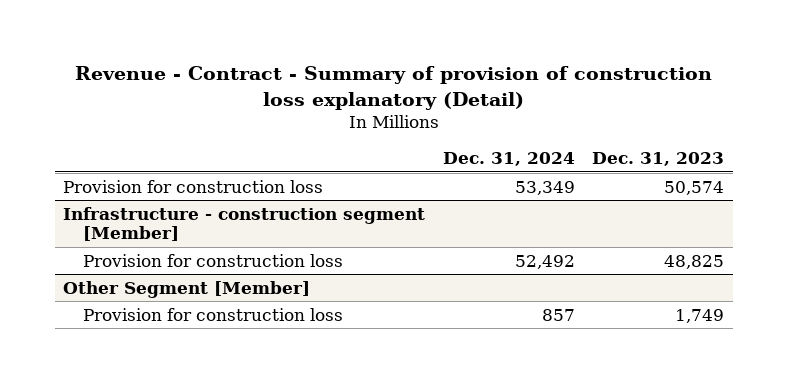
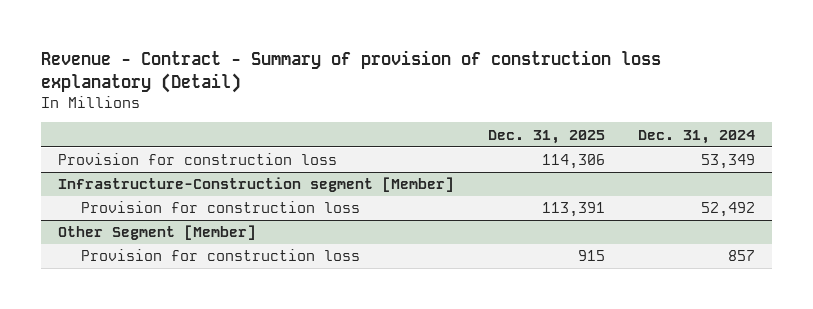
[591,152,724,167] Dec. 31, 2023 -> none
none -> [487,129,605,144] Dec. 31, 2025
[63,206,426,242] Infrastructure - construction segment [Member] -> [58,177,455,193] Infrastructure-Construction segment [Member]

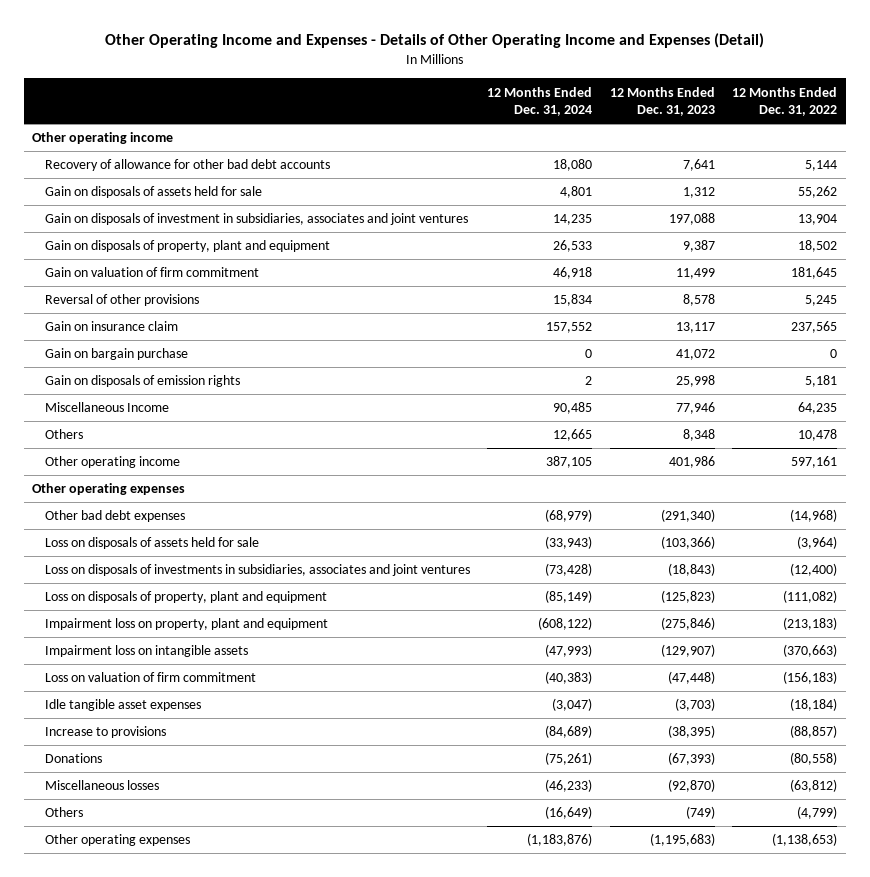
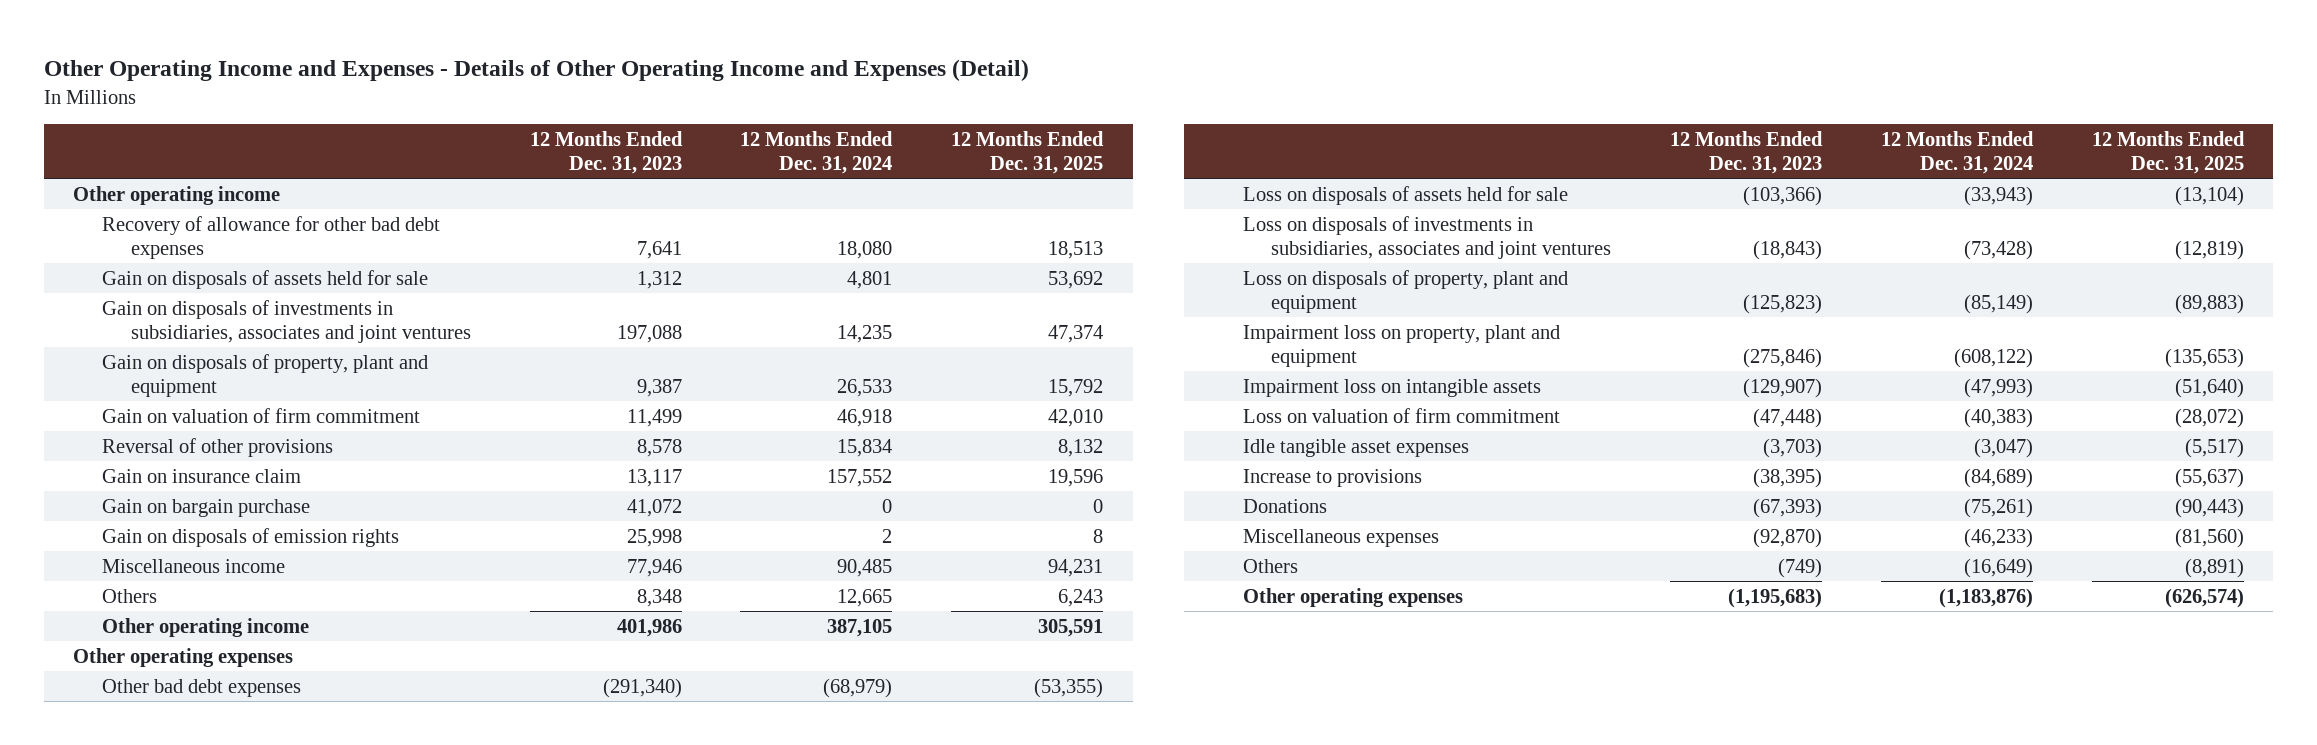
[732,86,838,117] 12 Months Ended Dec. 31, 2022 -> none
none -> [951,130,1105,175] 12 Months Ended Dec. 31, 2025
[44,159,330,172] Recovery of allowance for other bad debt accounts -> [101,215,440,259] Recovery of allowance for other bad debt expenses
[44,213,468,226] Gain on disposals of investment in subsidiaries, associates and joint ventures -> [101,299,471,343] Gain on disposals of investments in subsidiaries, associates and joint ventures
[44,402,169,413] Miscellaneous Income -> [101,558,285,573] Miscellaneous income
[44,780,159,791] Miscellaneous losses -> [1242,528,1439,547] Miscellaneous expenses

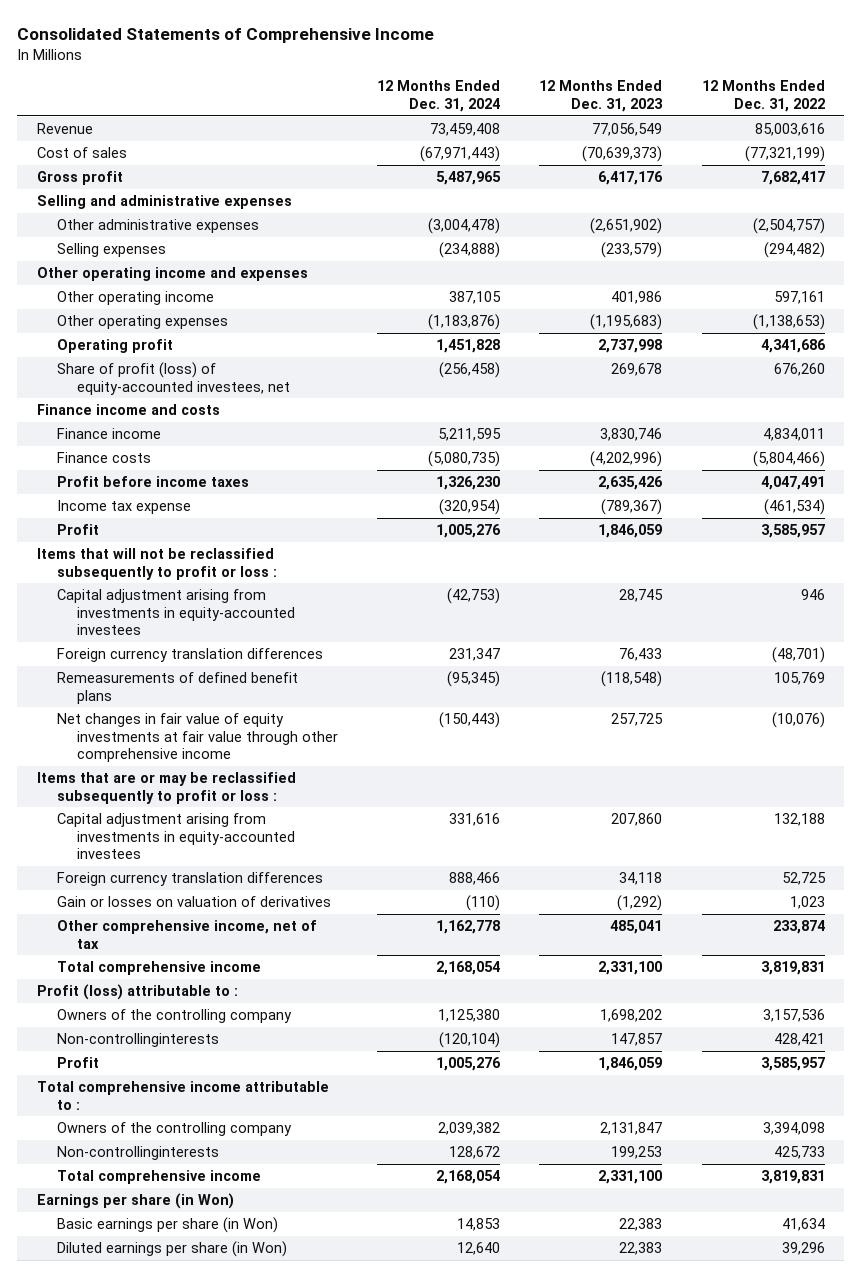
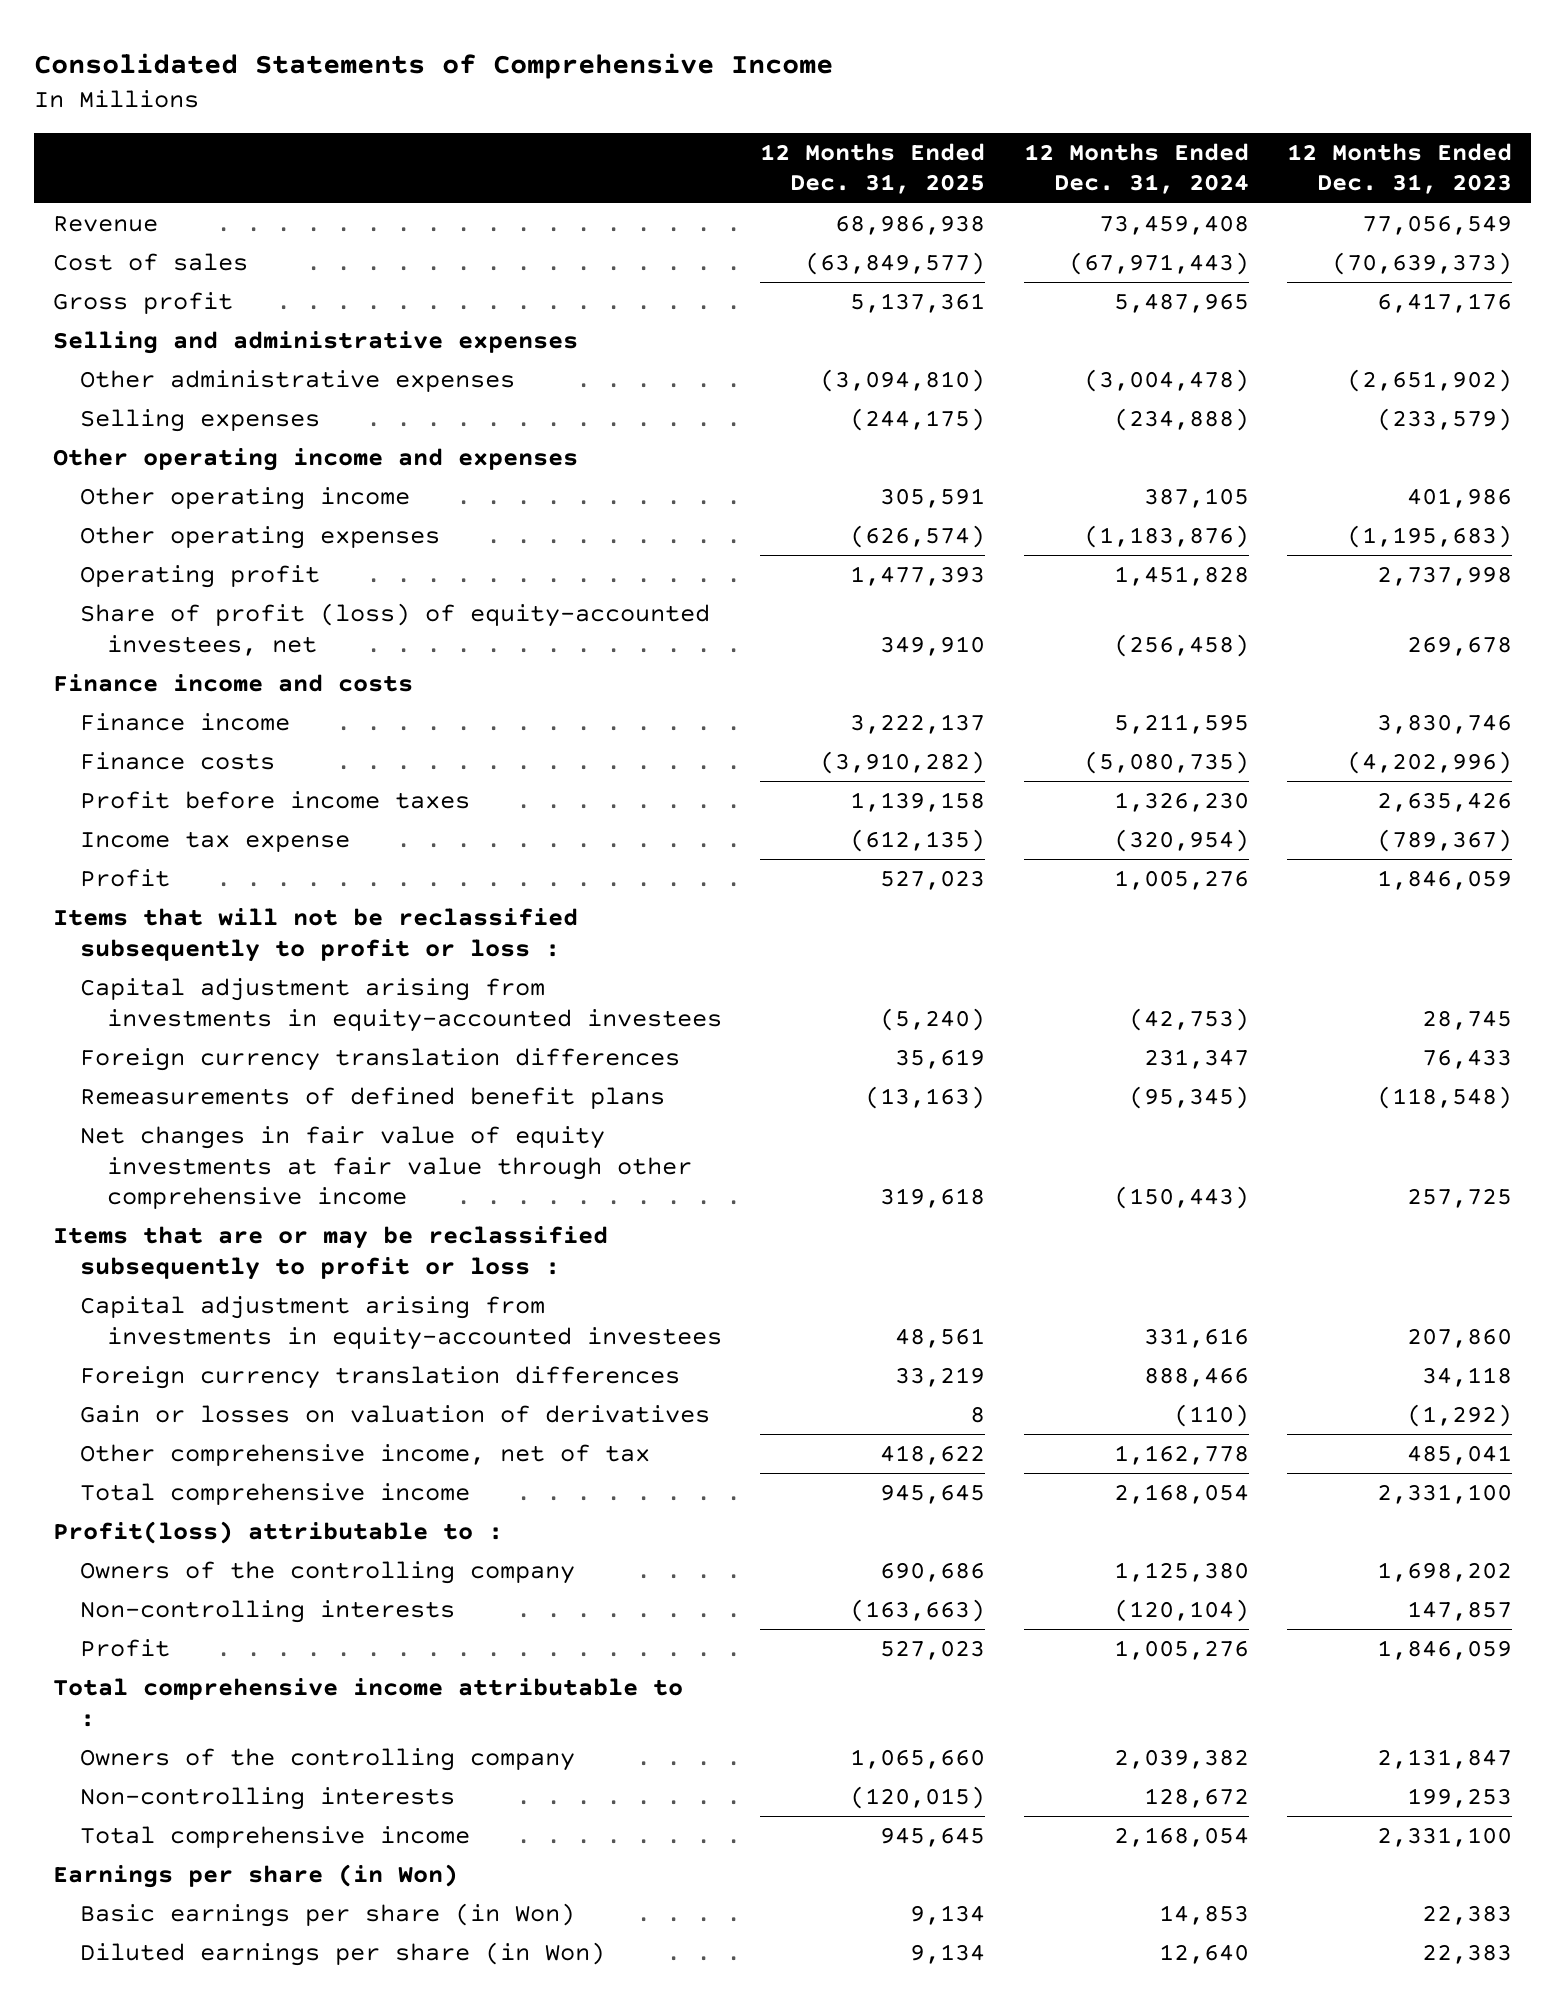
[701,80,825,113] 12 Months Ended Dec. 31, 2022 -> none
none -> [760,142,986,195] 12 Months Ended Dec. 31, 2025
[36,984,238,1001] Profit (loss) attributable to : -> [52,1521,503,1545] Profit(loss) attributable to :
[56,1033,219,1048] Non-controllinginterests -> [79,1600,455,1624] Non-controlling interests
[56,1146,219,1161] Non-controllinginterests -> [79,1787,455,1811] Non-controlling interests

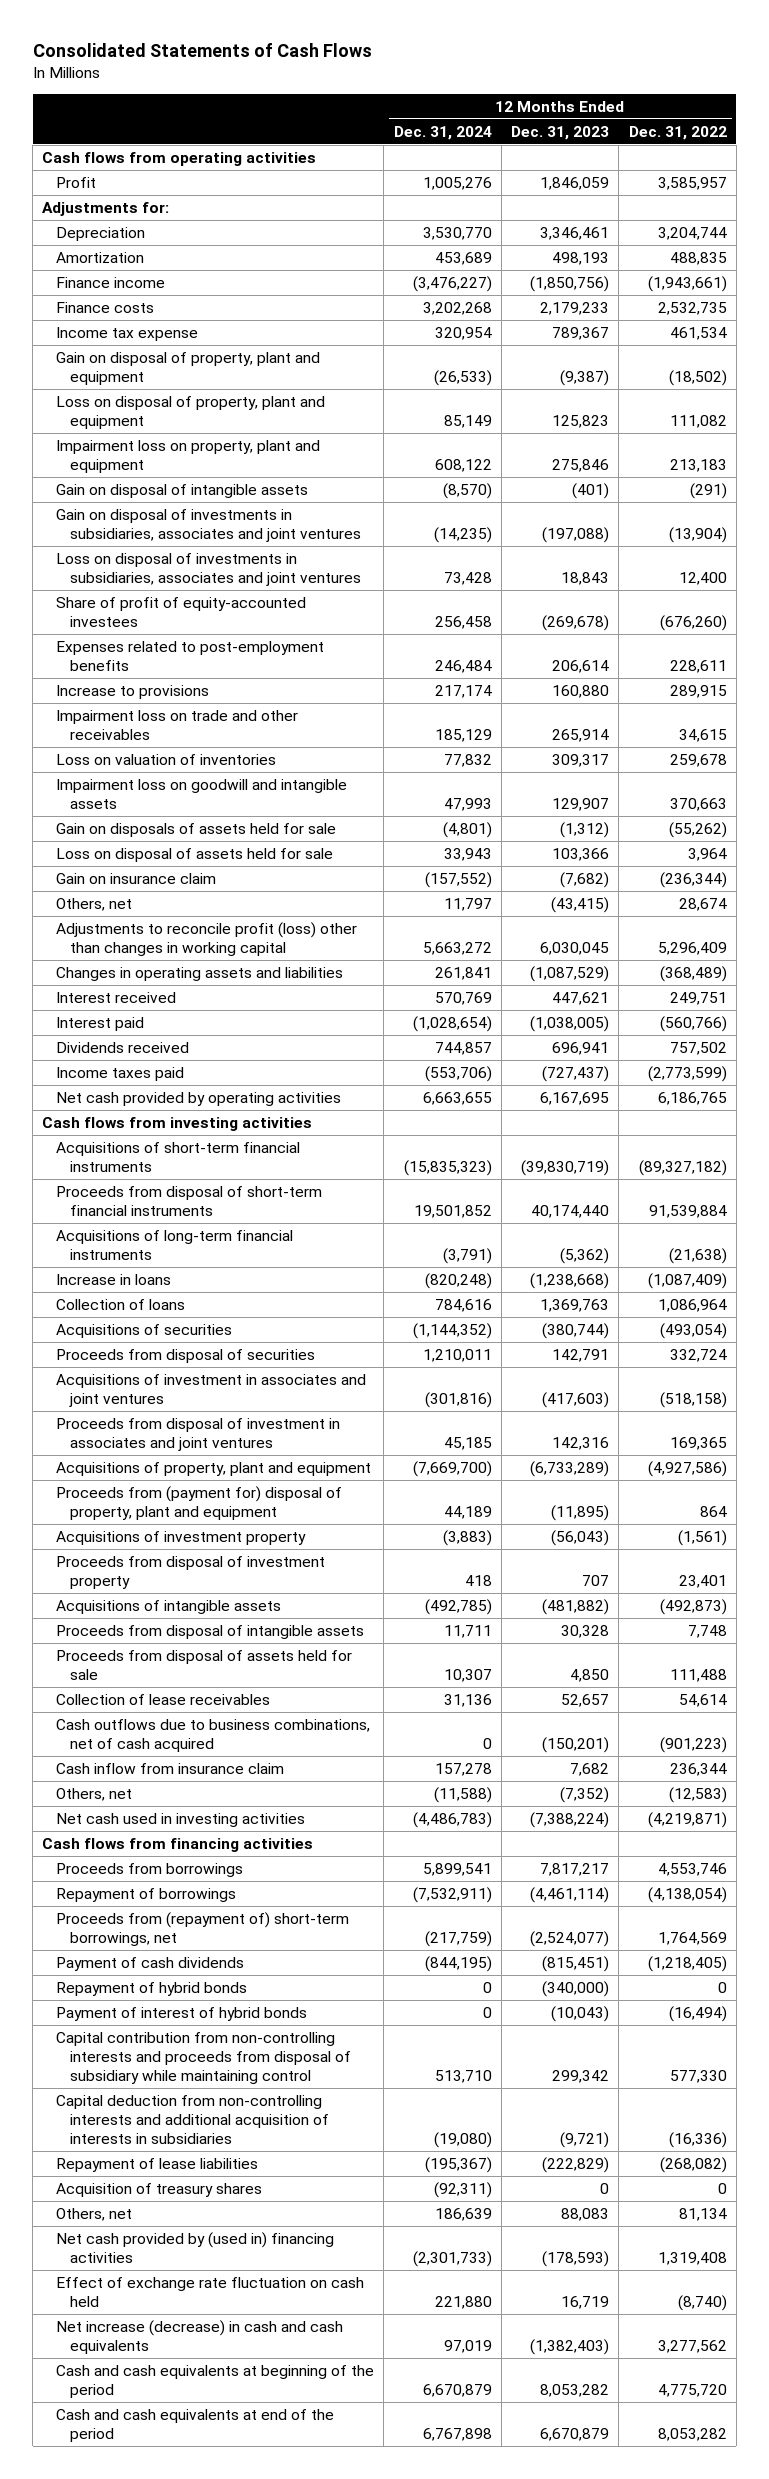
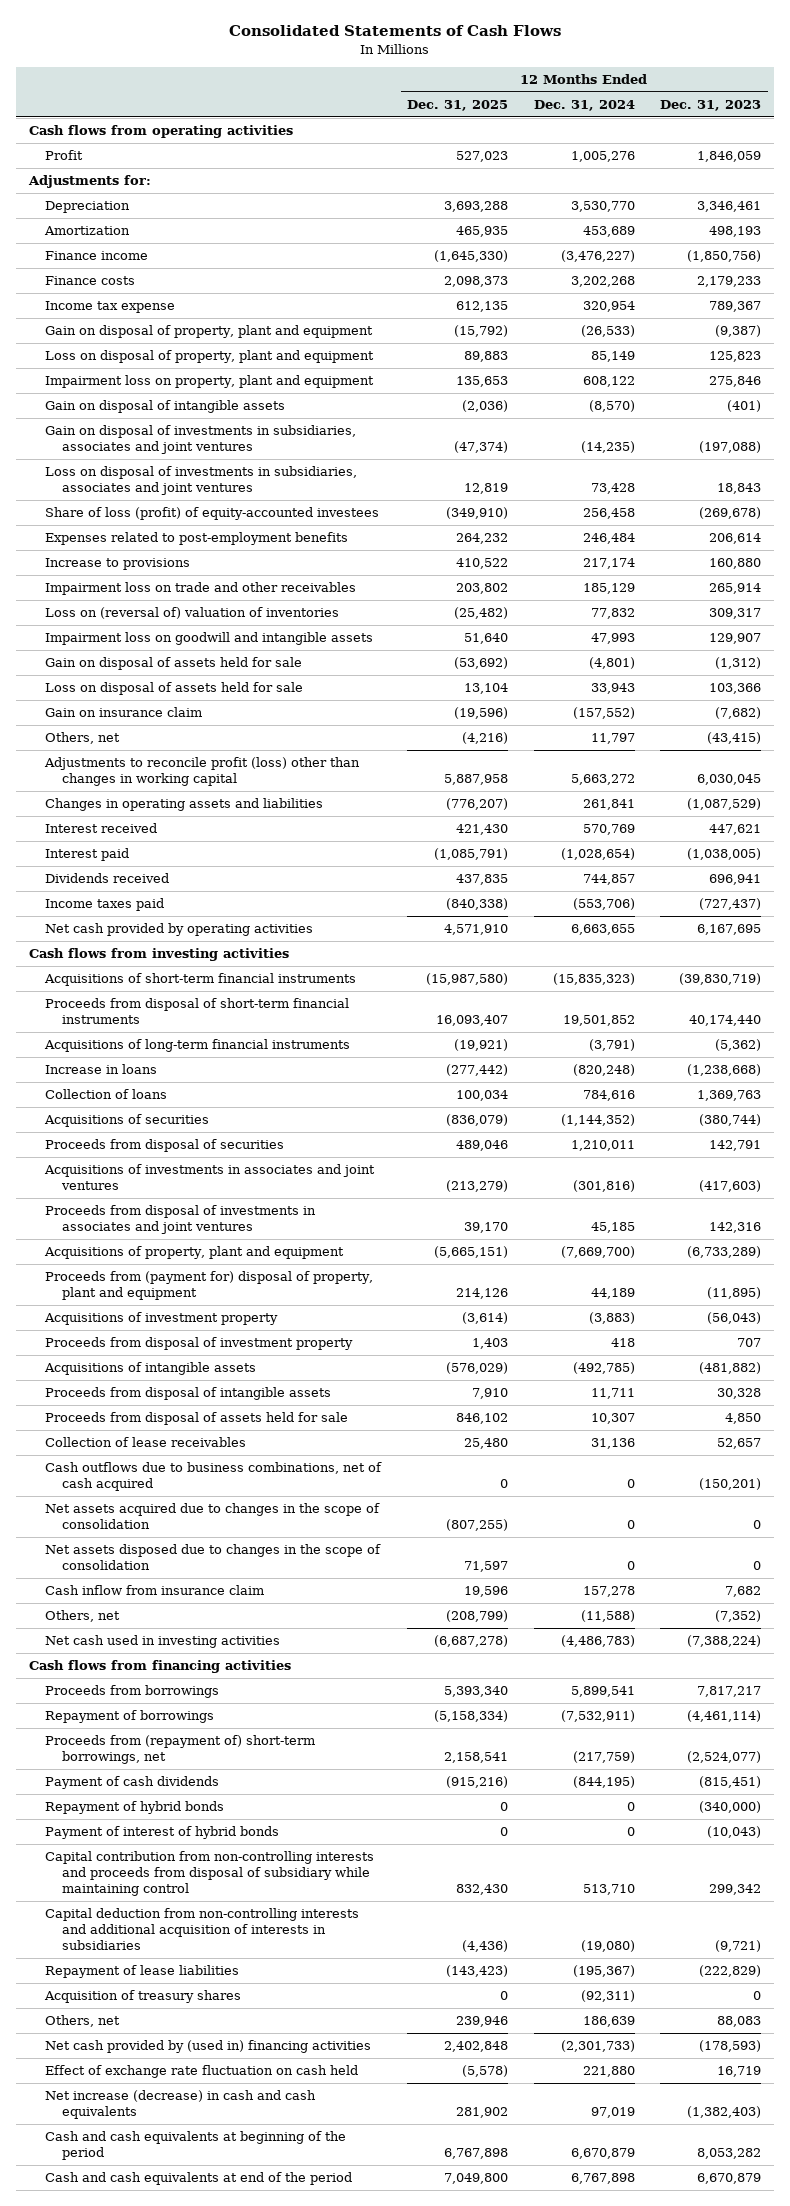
[628,125,727,140] Dec. 31, 2022 -> none
none -> [407,99,509,111] Dec. 31, 2025
[56,597,307,627] Share of profit of equity-accounted investees -> [45,507,380,521] Share of loss (profit) of equity-accounted investees
[56,754,277,766] Loss on valuation of inventories -> [45,607,340,620] Loss on (reversal of) valuation of inventories
[56,823,337,838] Gain on disposals of assets held for sale -> [45,657,303,671] Gain on disposal of assets held for sale
[56,1374,367,1407] Acquisitions of investment in associates and joint ventures -> [44,1164,376,1191] Acquisitions of investments in associates and joint ventures
[56,1418,341,1451] Proceeds from disposal of investment in associates and joint ventures -> [45,1205,317,1235] Proceeds from disposal of investments in associates and joint ventures
none -> [45,1503,381,1530] Net assets acquired due to changes in the scope of consolidation
none -> [45,1544,382,1571] Net assets disposed due to changes in the scope of consolidation

